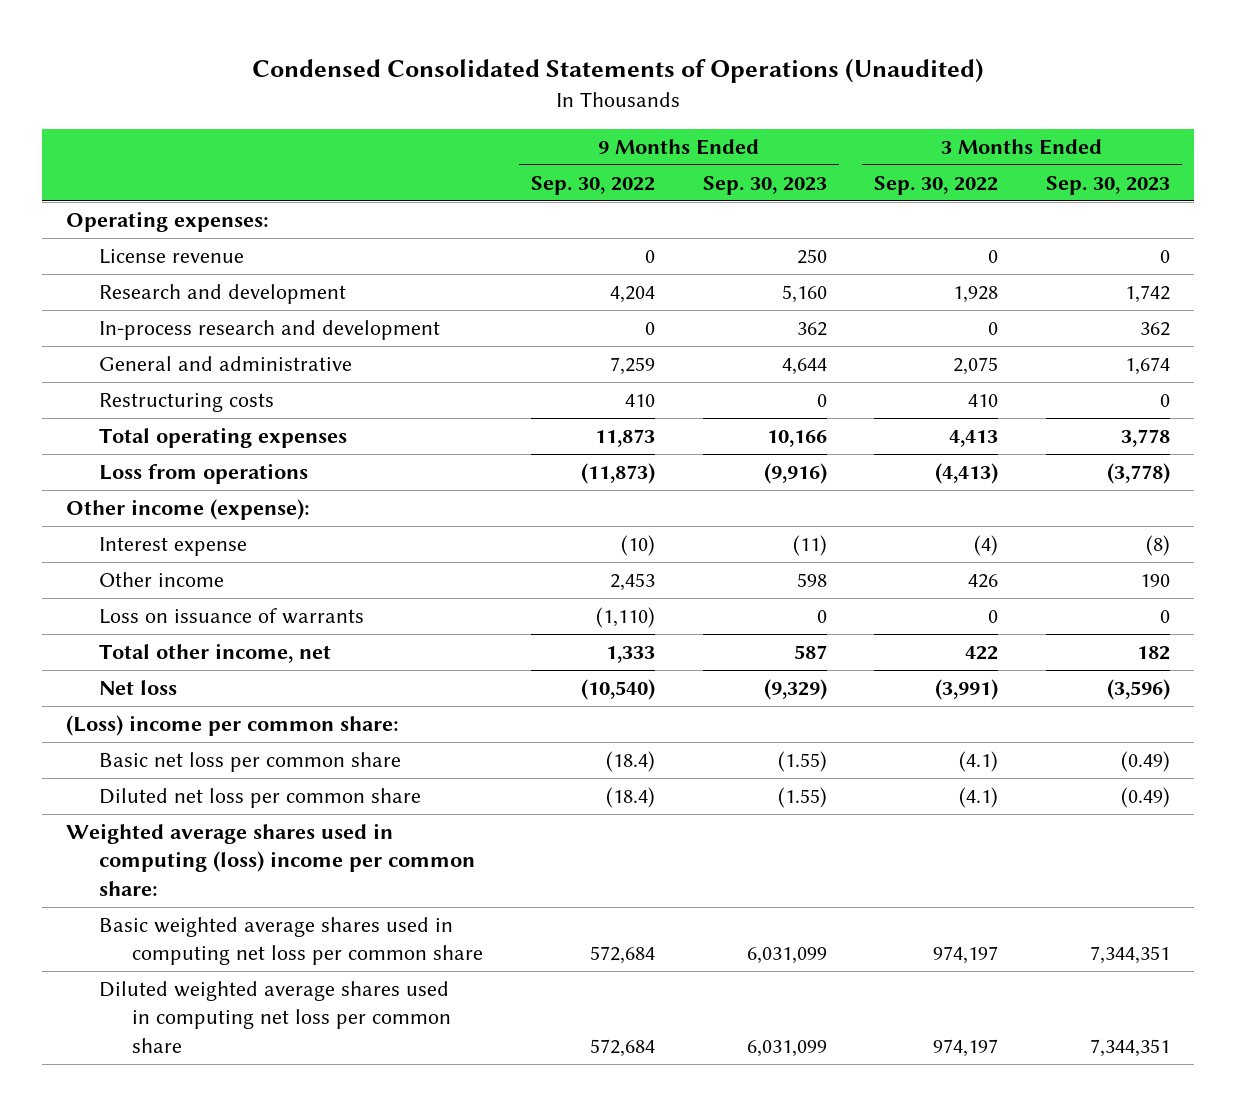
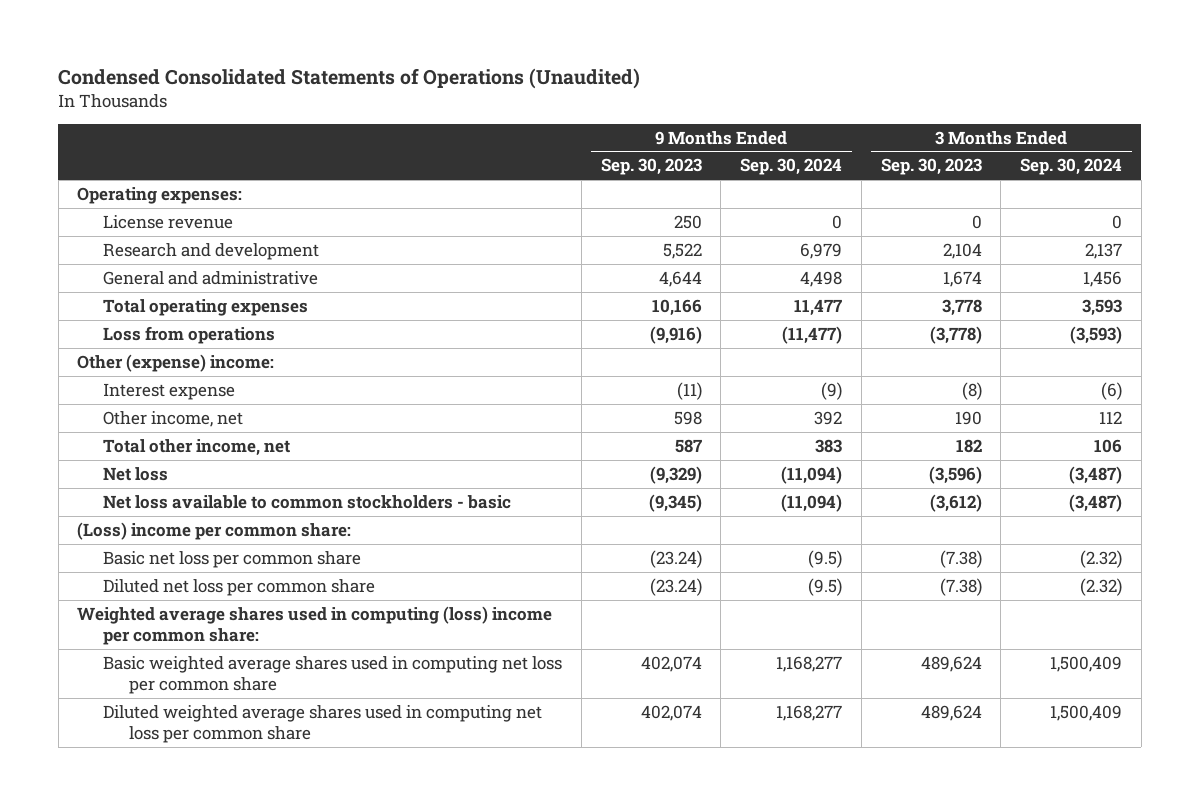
[531,175,656,195] Sep. 30, 2022 -> none
[874,175,999,195] Sep. 30, 2022 -> none
none -> [740,158,843,176] Sep. 30, 2024
none -> [1020,158,1123,176] Sep. 30, 2024
[99,320,441,341] In-process research and development -> none
[781,285,827,304] 5,160 -> [662,242,702,259] 5,522
[1124,285,1170,304] 1,742 -> [942,242,982,259] 2,104
[99,393,275,413] Restructuring costs -> none
[66,499,311,521] Other income (expense): -> [77,353,275,372] Other (expense) income:
[99,608,365,625] Loss on issuance of warrants -> none
[99,572,225,588] Other income -> [103,410,244,427] Other income, net
none -> [103,494,512,509] Net loss available to common stockholders - basic
[777,751,827,773] (1.55) -> [649,549,702,568] (23.24)
[1120,751,1170,773] (0.49) -> [939,549,982,568] (7.38)
[777,787,827,809] (1.55) -> [649,577,702,596] (23.24)
[1120,787,1170,809] (0.49) -> [939,577,982,596] (7.38)
[746,947,827,965] 6,031,099 -> [640,655,702,672] 402,074
[1089,946,1170,965] 7,344,351 -> [920,655,982,672] 489,624
[746,1039,827,1057] 6,031,099 -> [640,704,702,721] 402,074
[1089,1038,1170,1057] 7,344,351 -> [920,704,982,721] 489,624

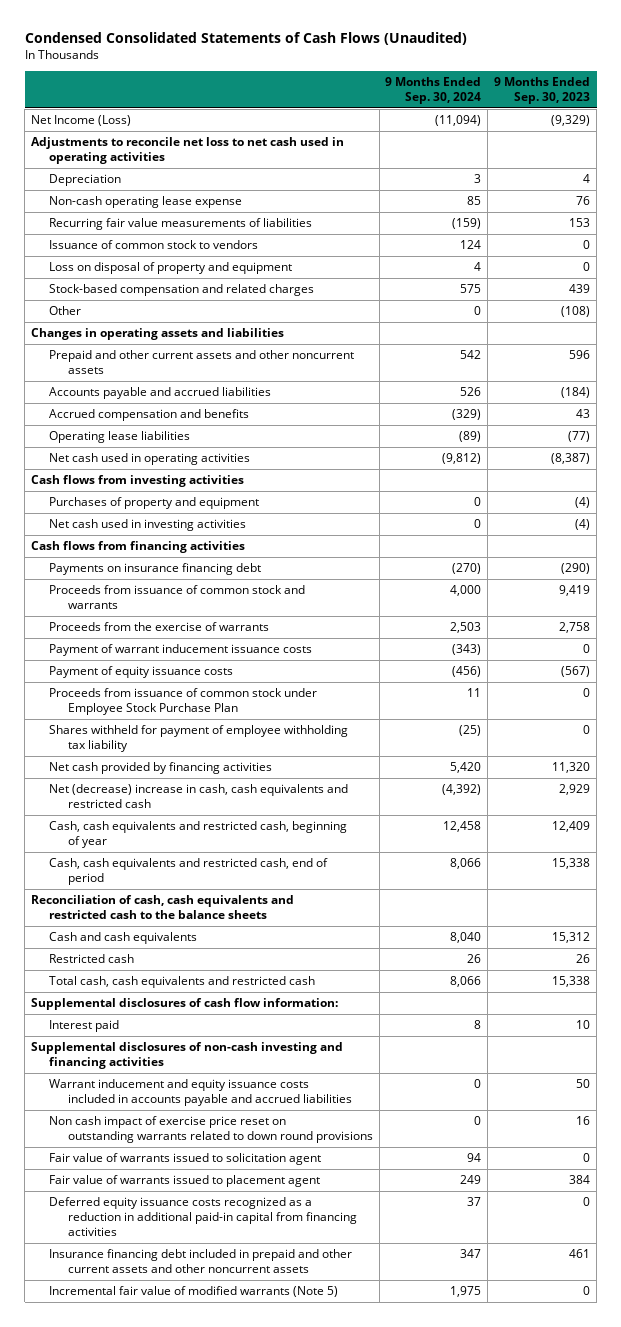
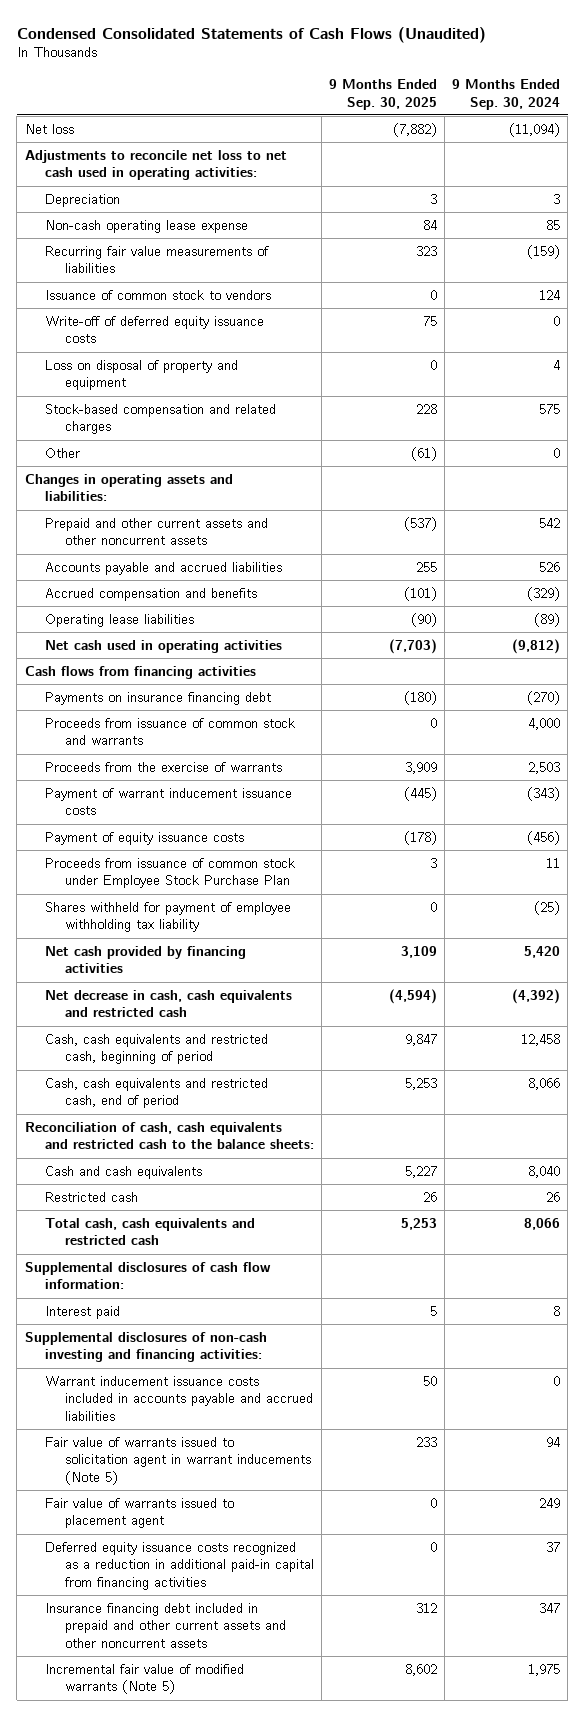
[494,77,591,105] 9 Months Ended Sep. 30, 2023 -> none
none -> [328,79,437,110] 9 Months Ended Sep. 30, 2025
[31,115,132,127] Net Income (Loss) -> [24,123,74,134] Net loss
[31,137,345,165] Adjustments to reconcile net loss to net cash used in operating activities -> [24,149,287,181] Adjustments to reconcile net loss to net cash used in operating activities:
none -> [44,315,264,344] Write-off of deferred equity issuance costs
[31,328,285,341] Changes in operating assets and liabilities -> [24,473,233,502] Changes in operating assets and liabilities:
[31,475,245,488] Cash flows from investing activities -> none
[49,497,260,510] Purchases of property and equipment -> none
[49,519,247,532] Net cash used in investing activities -> none
[49,784,349,809] Net (decrease) increase in cash, cash equivalents and restricted cash -> [44,989,292,1018] Net decrease in cash, cash equivalents and restricted cash
[49,821,348,849] Cash, cash equivalents and restricted cash, beginning of year -> [44,1033,268,1065] Cash, cash equivalents and restricted cash, beginning of period
[31,895,295,920] Reconciliation of cash, cash equivalents and restricted cash to the balance sheets -> [24,1121,314,1150] Reconciliation of cash, cash equivalents and restricted cash to the balance sheets:
[49,1116,373,1144] Non cash impact of exercise price reset on outstanding warrants related to down round provisions -> none
[31,1042,344,1070] Supplemental disclosures of non-cash investing and financing activities -> [24,1331,267,1363] Supplemental disclosures of non-cash investing and financing activities:
[49,1079,352,1107] Warrant inducement and equity issuance costs included in accounts payable and accrued liabilities -> [44,1375,313,1421] Warrant inducement issuance costs included in accounts payable and accrued liabilities
[49,1153,322,1166] Fair value of warrants issued to solicitation agent -> [44,1436,311,1485] Fair value of warrants issued to solicitation agent in warrant inducements (Note 5)

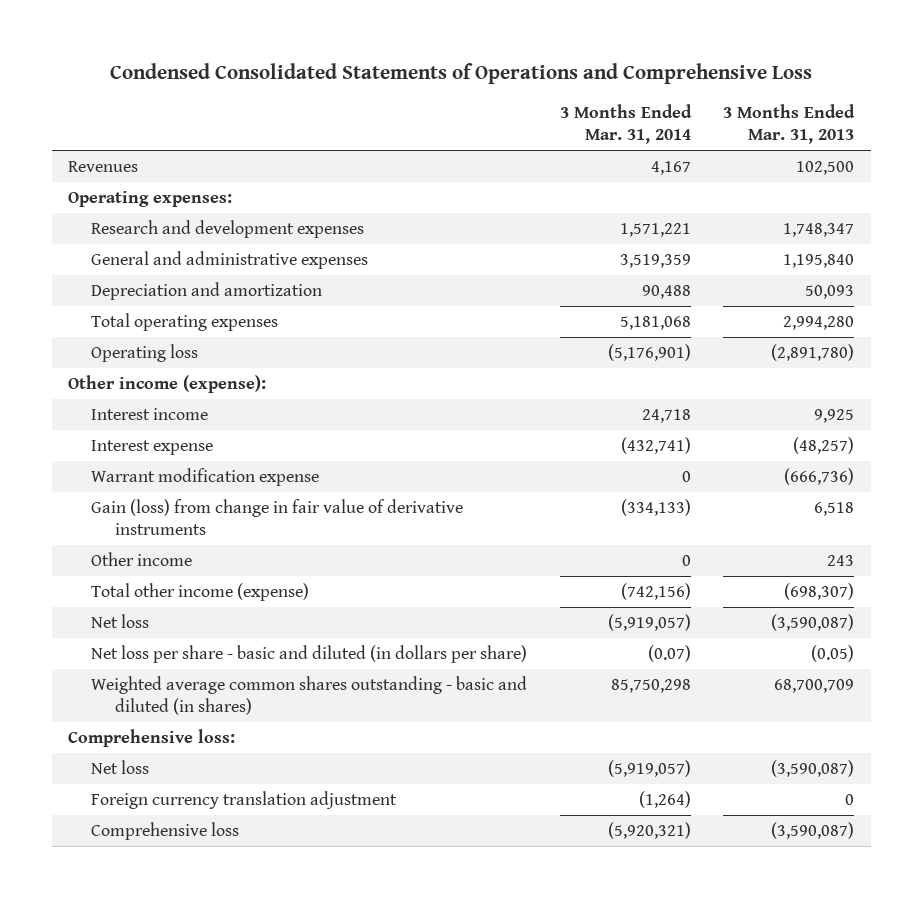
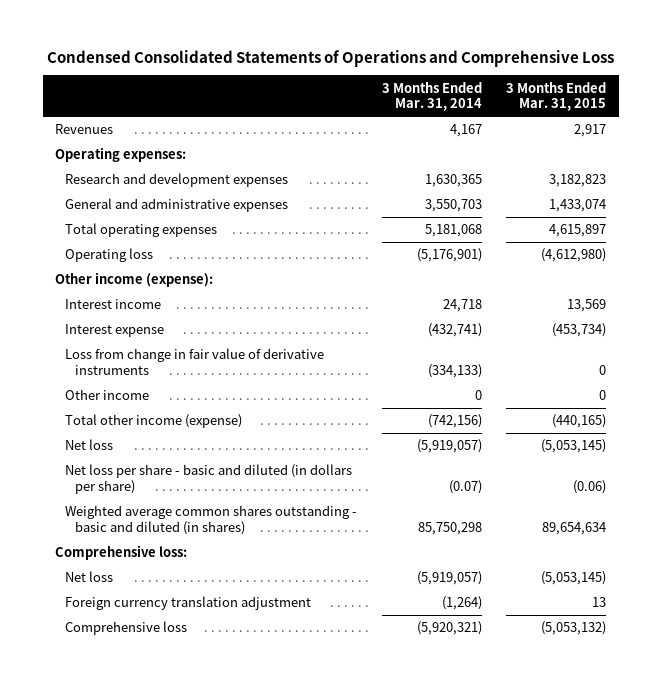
[723,104,856,145] 3 Months Ended Mar. 31, 2013 -> none
none -> [506,81,607,112] 3 Months Ended Mar. 31, 2015
[91,282,323,301] Depreciation and amortization -> none
[619,223,691,238] 1,571,221 -> [424,174,482,188] 1,630,365
[619,254,691,269] 3,519,359 -> [424,199,482,213] 3,550,703
[91,468,320,487] Warrant modification expense -> none
[91,499,464,536] Gain (loss) from change in fair value of derivative instruments -> [64,348,324,375] Loss from change in fair value of derivative instruments

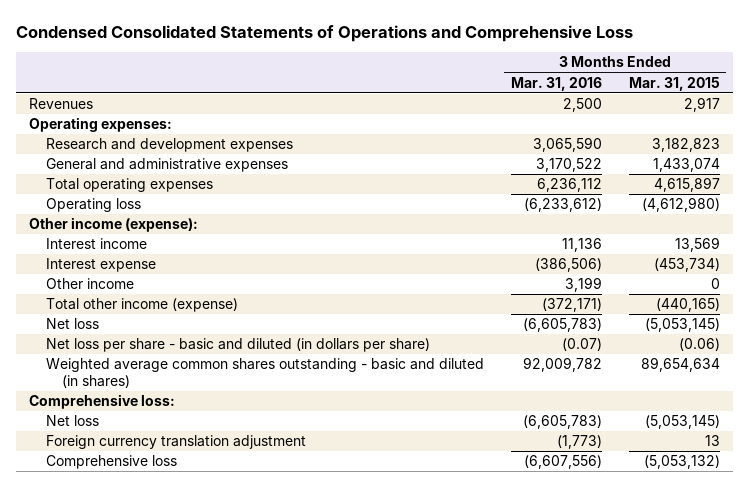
[381,81,482,112] 3 Months Ended Mar. 31, 2014 -> none
none -> [510,76,602,91] Mar. 31, 2016
[64,348,324,375] Loss from change in fair value of derivative instruments -> none

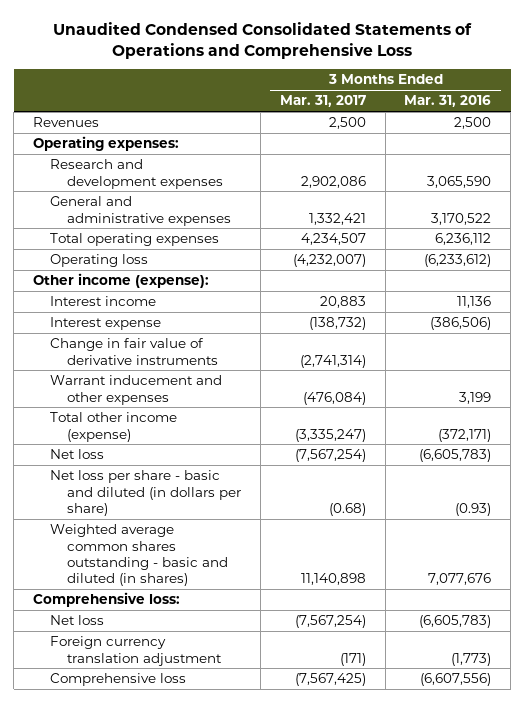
[15,24,633,42] Condensed Consolidated Statements of Operations and Comprehensive Loss -> [53,21,473,59] Unaudited Condensed Consolidated Statements of Operations and Comprehensive Loss
[628,76,720,91] Mar. 31, 2015 -> none
none -> [279,95,366,108] Mar. 31, 2017
none -> [50,338,218,365] Change in fair value of derivative instruments
[45,278,134,290] Other income -> [50,375,223,405] Warrant inducement and other expenses
[561,338,602,352] (0.07) -> [455,503,492,517] (0.93)
[522,357,602,373] 92,009,782 -> [428,573,492,586] 7,077,676

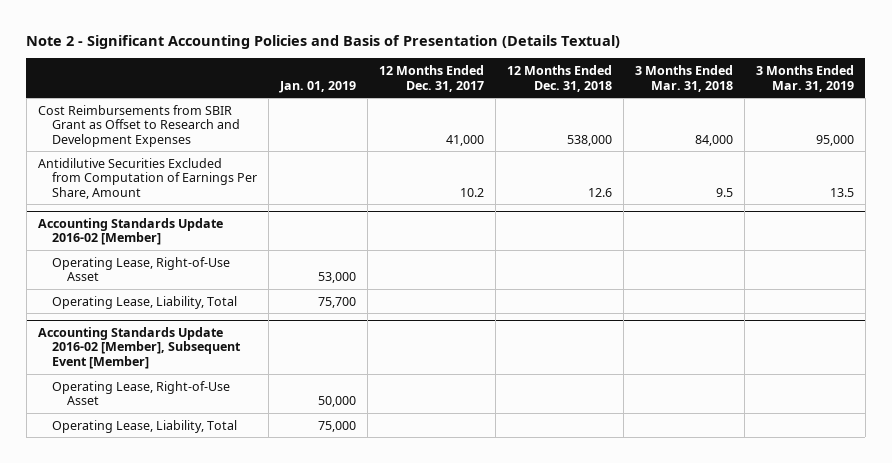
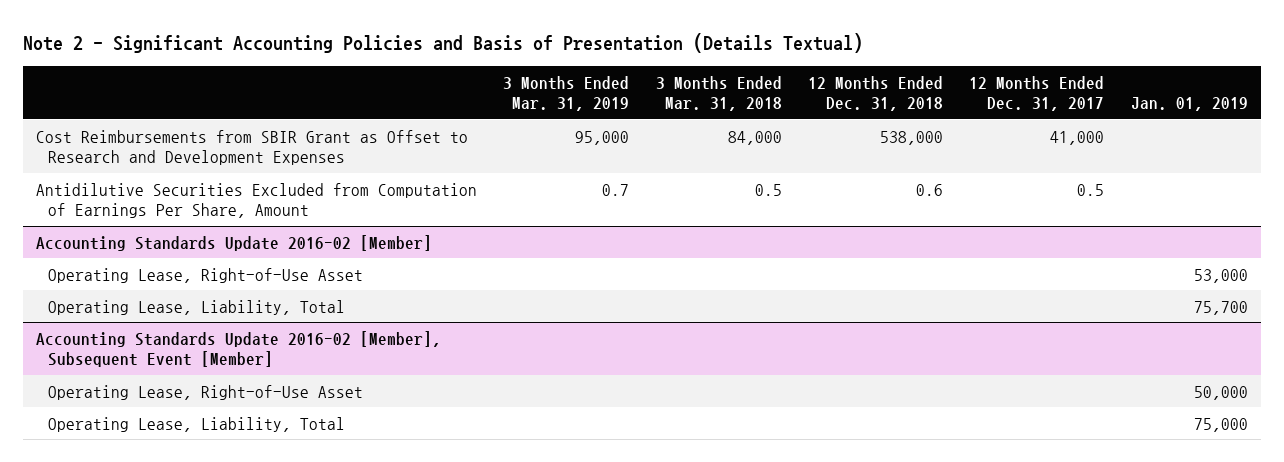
[460,187,485,197] 10.2 -> [1077,183,1105,196] 0.5
[588,187,613,197] 12.6 -> [916,183,944,196] 0.6
[716,187,734,197] 9.5 -> [754,183,782,196] 0.5
[829,187,854,197] 13.5 -> [602,183,630,196] 0.7

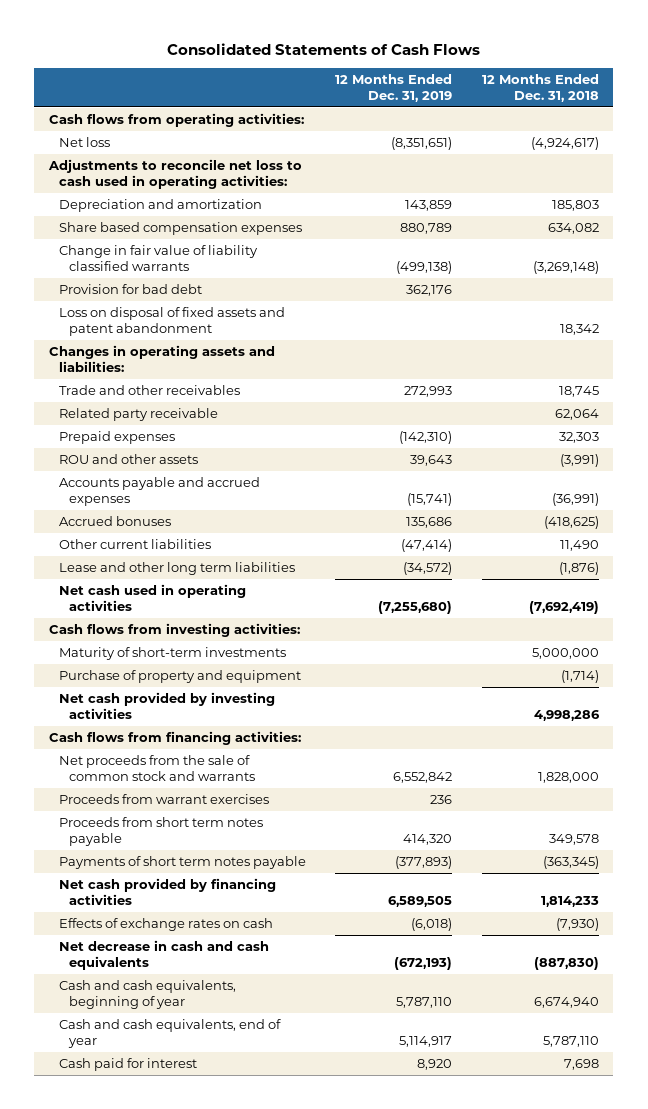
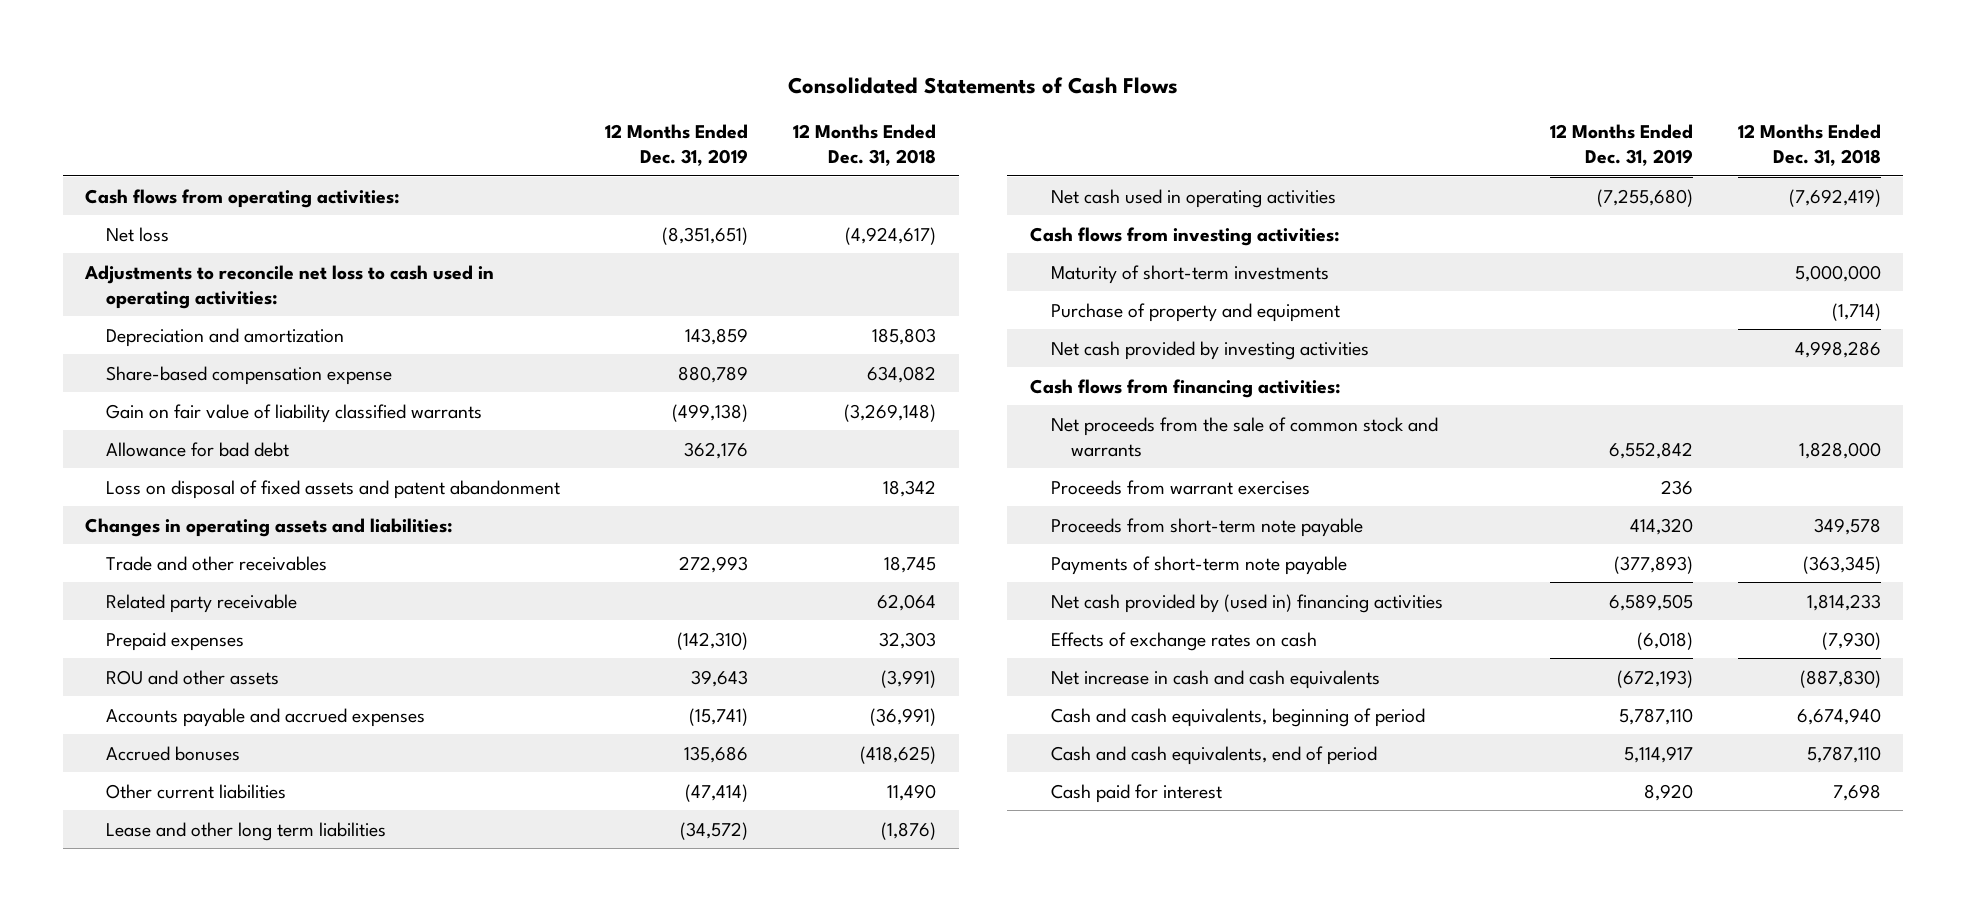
[58,222,302,236] Share based compensation expenses -> [105,365,392,385] Share-based compensation expense
[58,245,258,271] Change in fair value of liability classified warrants -> [105,403,482,423] Gain on fair value of liability classified warrants
[58,284,202,295] Provision for bad debt -> [105,441,289,457] Allowance for bad debt
[58,817,263,846] Proceeds from short term notes payable -> [1050,517,1363,537] Proceeds from short-term note payable
[58,856,306,870] Payments of short term notes payable -> [1050,555,1347,575] Payments of short-term note payable
[58,878,276,905] Net cash provided by financing activities -> [1050,593,1443,613] Net cash provided by (used in) financing activities
[58,940,269,970] Net decrease in cash and cash equivalents -> [1050,669,1380,689] Net increase in cash and cash equivalents
[58,980,236,1009] Cash and cash equivalents, beginning of year -> [1050,707,1425,727] Cash and cash equivalents, beginning of period
[58,1019,281,1048] Cash and cash equivalents, end of year -> [1050,745,1377,765] Cash and cash equivalents, end of period

